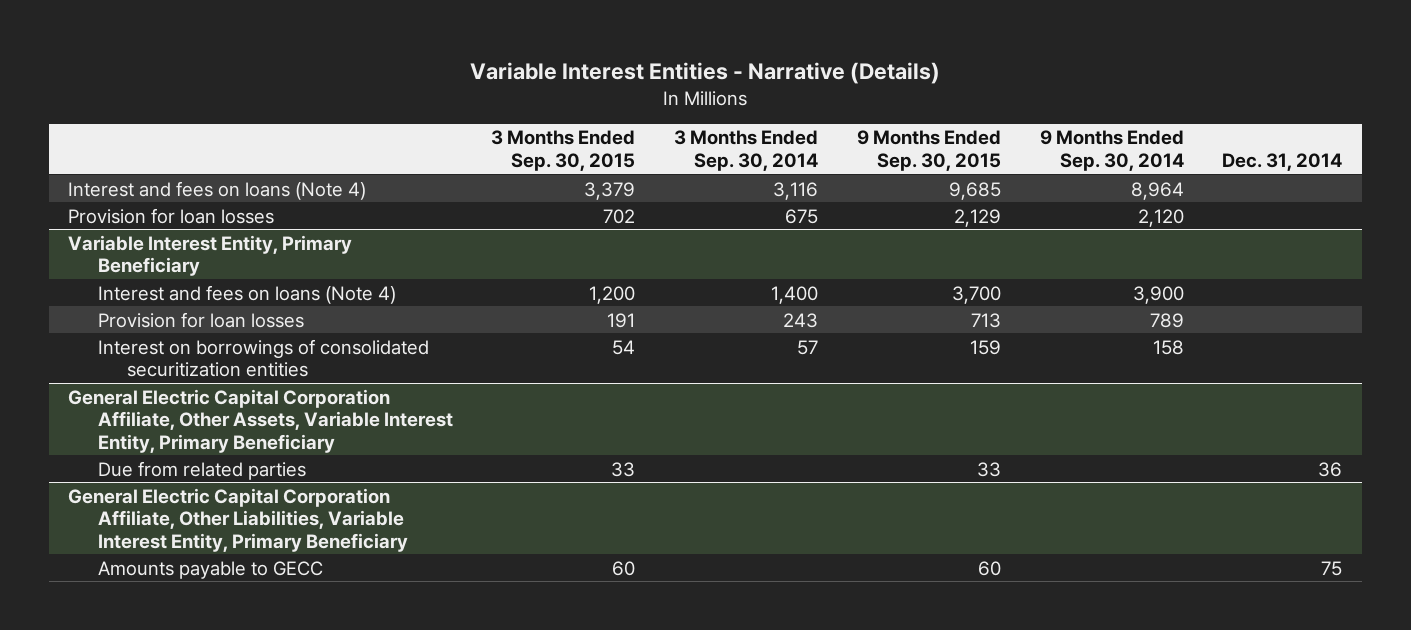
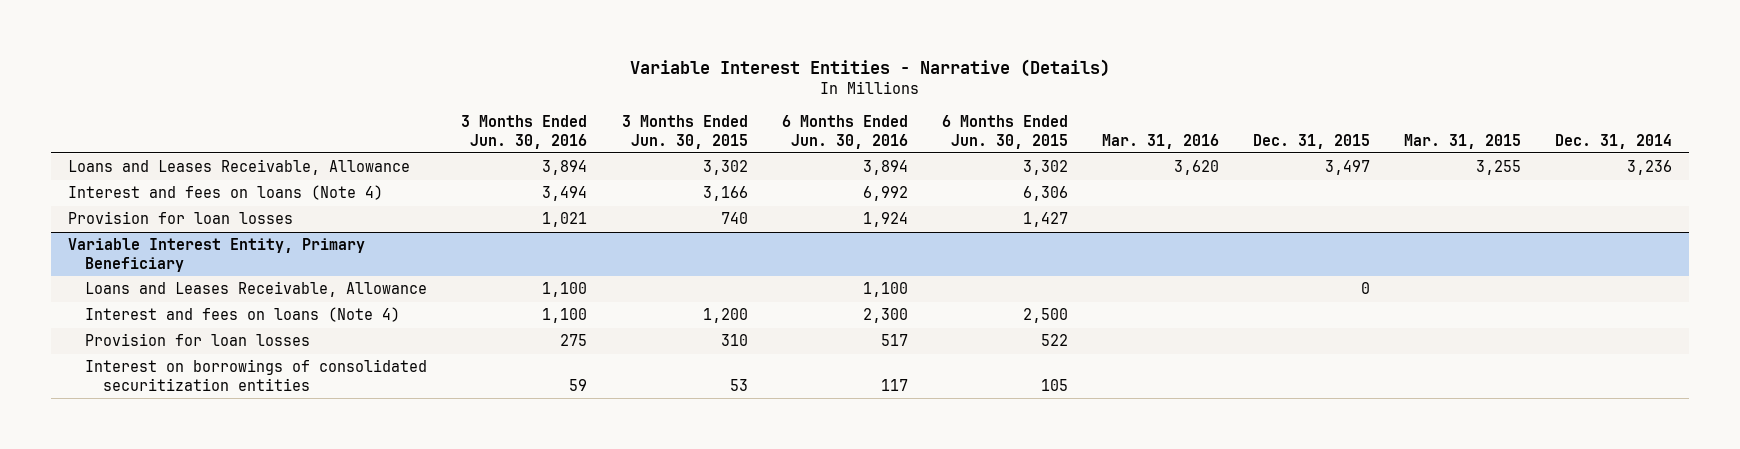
[491,130,636,171] 3 Months Ended Sep. 30, 2015 -> none
[674,130,819,171] 3 Months Ended Sep. 30, 2014 -> none
[856,130,1001,171] 9 Months Ended Sep. 30, 2015 -> none
[1039,130,1184,171] 9 Months Ended Sep. 30, 2014 -> none
none -> [461,114,588,149] 3 Months Ended Jun. 30, 2016
none -> [621,114,748,149] 3 Months Ended Jun. 30, 2015
none -> [781,114,908,149] 6 Months Ended Jun. 30, 2016
none -> [941,114,1068,149] 6 Months Ended Jun. 30, 2015
none -> [1101,133,1219,149] Mar. 31, 2016
none -> [1253,133,1371,149] Dec. 31, 2015
none -> [1404,133,1522,149] Mar. 31, 2015
none -> [67,159,410,176] Loans and Leases Receivable, Allowance
none -> [85,281,428,298] Loans and Leases Receivable, Allowance
[68,388,453,453] General Electric Capital Corporation Affiliate, Other Assets, Variable Interest Entity, Primary Beneficiary -> none
[97,460,306,480] Due from related parties -> none
[68,487,408,552] General Electric Capital Corporation Affiliate, Other Liabilities, Variable Interest Entity, Primary Beneficiary -> none
[97,560,323,579] Amounts payable to GECC -> none

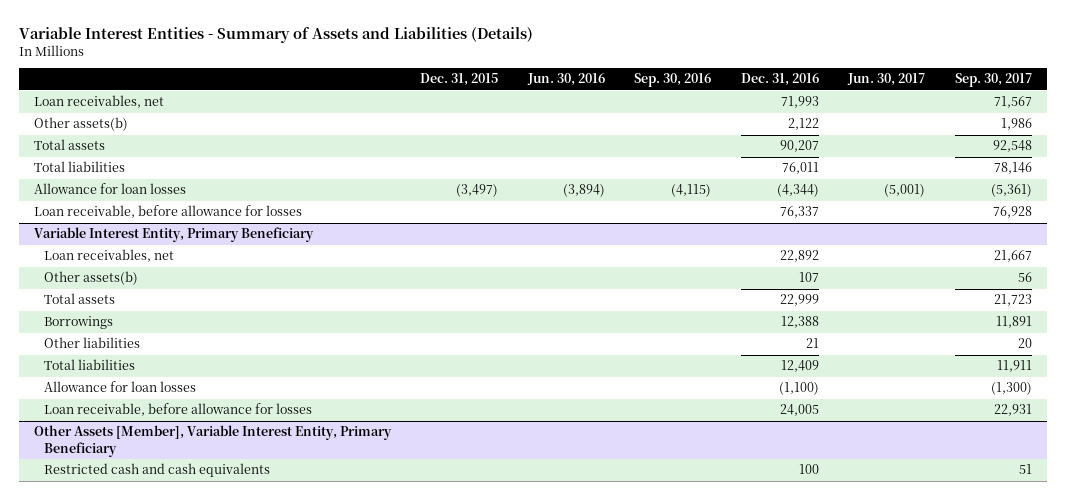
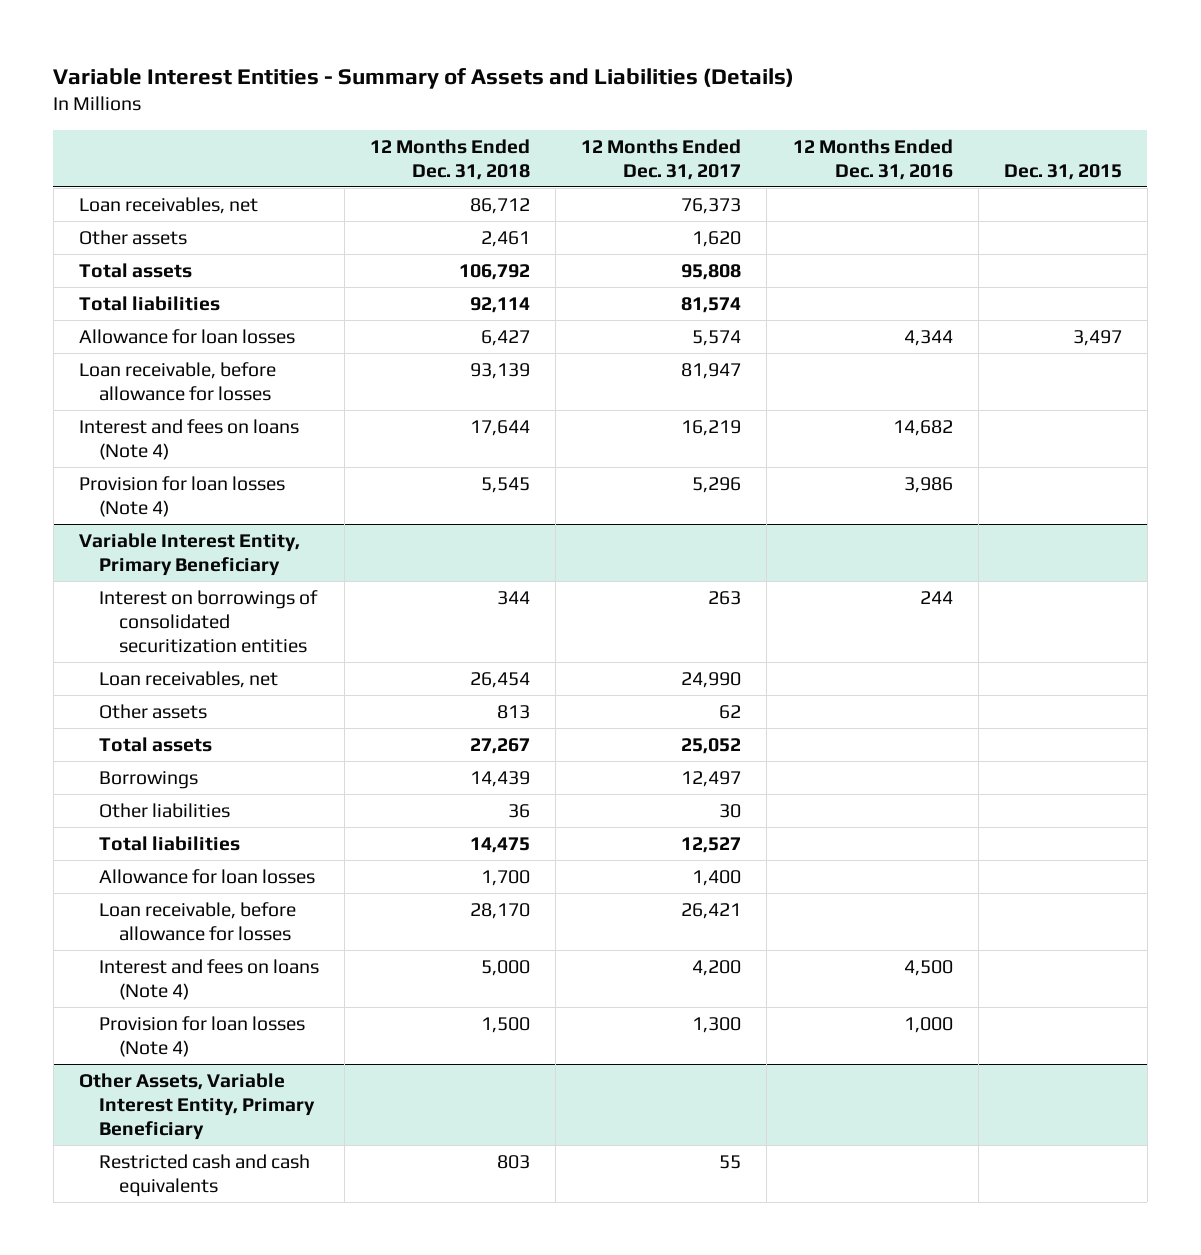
[526,73,605,87] Jun. 30, 2016 -> none
[634,73,712,88] Sep. 30, 2016 -> none
[740,73,819,87] Dec. 31, 2016 -> none
[847,73,926,87] Jun. 30, 2017 -> none
[954,73,1032,88] Sep. 30, 2017 -> none
none -> [370,138,531,180] 12 Months Ended Dec. 31, 2018
none -> [581,138,742,180] 12 Months Ended Dec. 31, 2017
none -> [792,138,953,180] 12 Months Ended Dec. 31, 2016
[33,117,128,132] Other assets(b) -> [78,229,187,245] Other assets
[456,184,499,198] (3,497) -> [1072,329,1122,346] 3,497
none -> [78,418,299,461] Interest and fees on loans (Note 4)
none -> [78,475,285,518] Provision for loan losses (Note 4)
none -> [99,589,319,654] Interest on borrowings of consolidated securitization entities
[43,271,138,286] Other assets(b) -> [99,703,208,719] Other assets
none -> [99,958,320,1001] Interest and fees on loans (Note 4)
none -> [99,1015,306,1058] Provision for loan losses (Note 4)
[33,425,392,457] Other Assets [Member], Variable Interest Entity, Primary Beneficiary -> [78,1072,316,1141] Other Assets, Variable Interest Entity, Primary Beneficiary

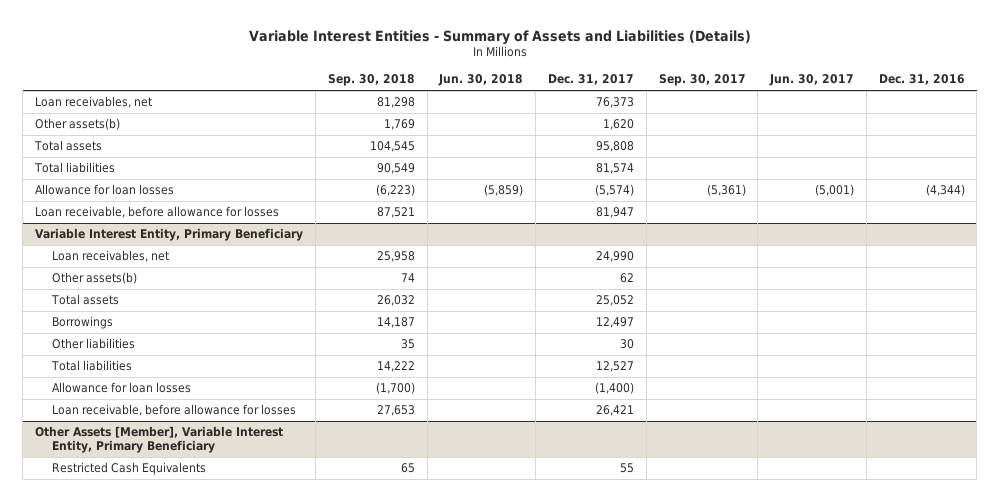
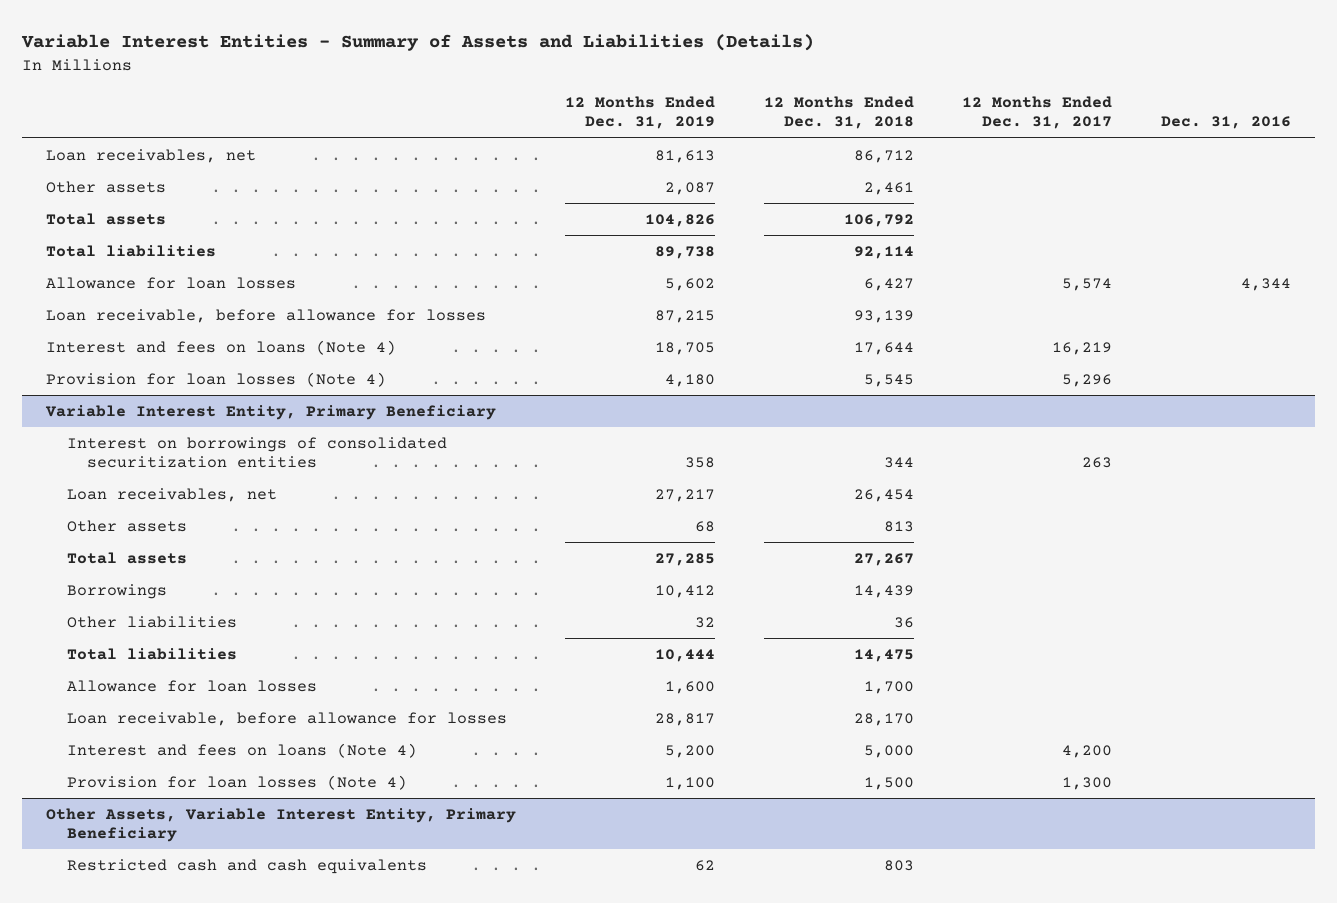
[327,74,415,87] Sep. 30, 2018 -> none
[438,74,524,87] Jun. 30, 2018 -> none
[547,74,634,86] Dec. 31, 2017 -> none
[658,74,746,87] Sep. 30, 2017 -> none
[769,74,855,87] Jun. 30, 2017 -> none
none -> [565,95,716,130] 12 Months Ended Dec. 31, 2019
none -> [763,95,914,130] 12 Months Ended Dec. 31, 2018
none -> [962,95,1113,130] 12 Months Ended Dec. 31, 2017
[35,118,121,131] Other assets(b) -> [46,180,167,193] Other assets
[925,184,965,197] (4,344) -> [1241,277,1292,291] 4,344
none -> [46,339,397,355] Interest and fees on loans (Note 4)
none -> [46,371,387,387] Provision for loan losses (Note 4)
none -> [66,436,447,469] Interest on borrowings of consolidated securitization entities
[52,272,138,285] Other assets(b) -> [66,519,187,532] Other assets
none -> [66,742,417,758] Interest and fees on loans (Note 4)
none -> [66,774,407,790] Provision for loan losses (Note 4)
[35,426,284,454] Other Assets [Member], Variable Interest Entity, Primary Beneficiary -> [46,807,517,843] Other Assets, Variable Interest Entity, Primary Beneficiary
[52,462,207,476] Restricted Cash Equivalents -> [66,858,427,874] Restricted cash and cash equivalents

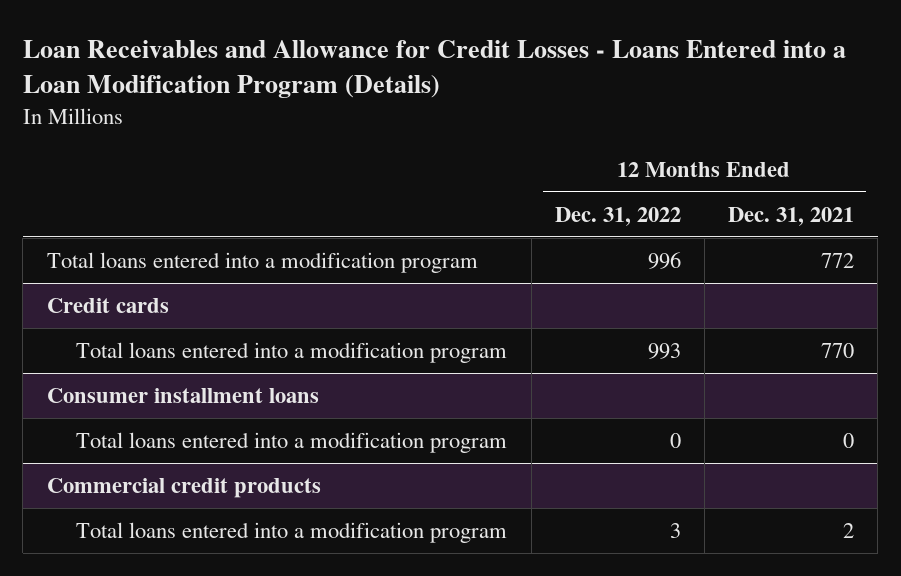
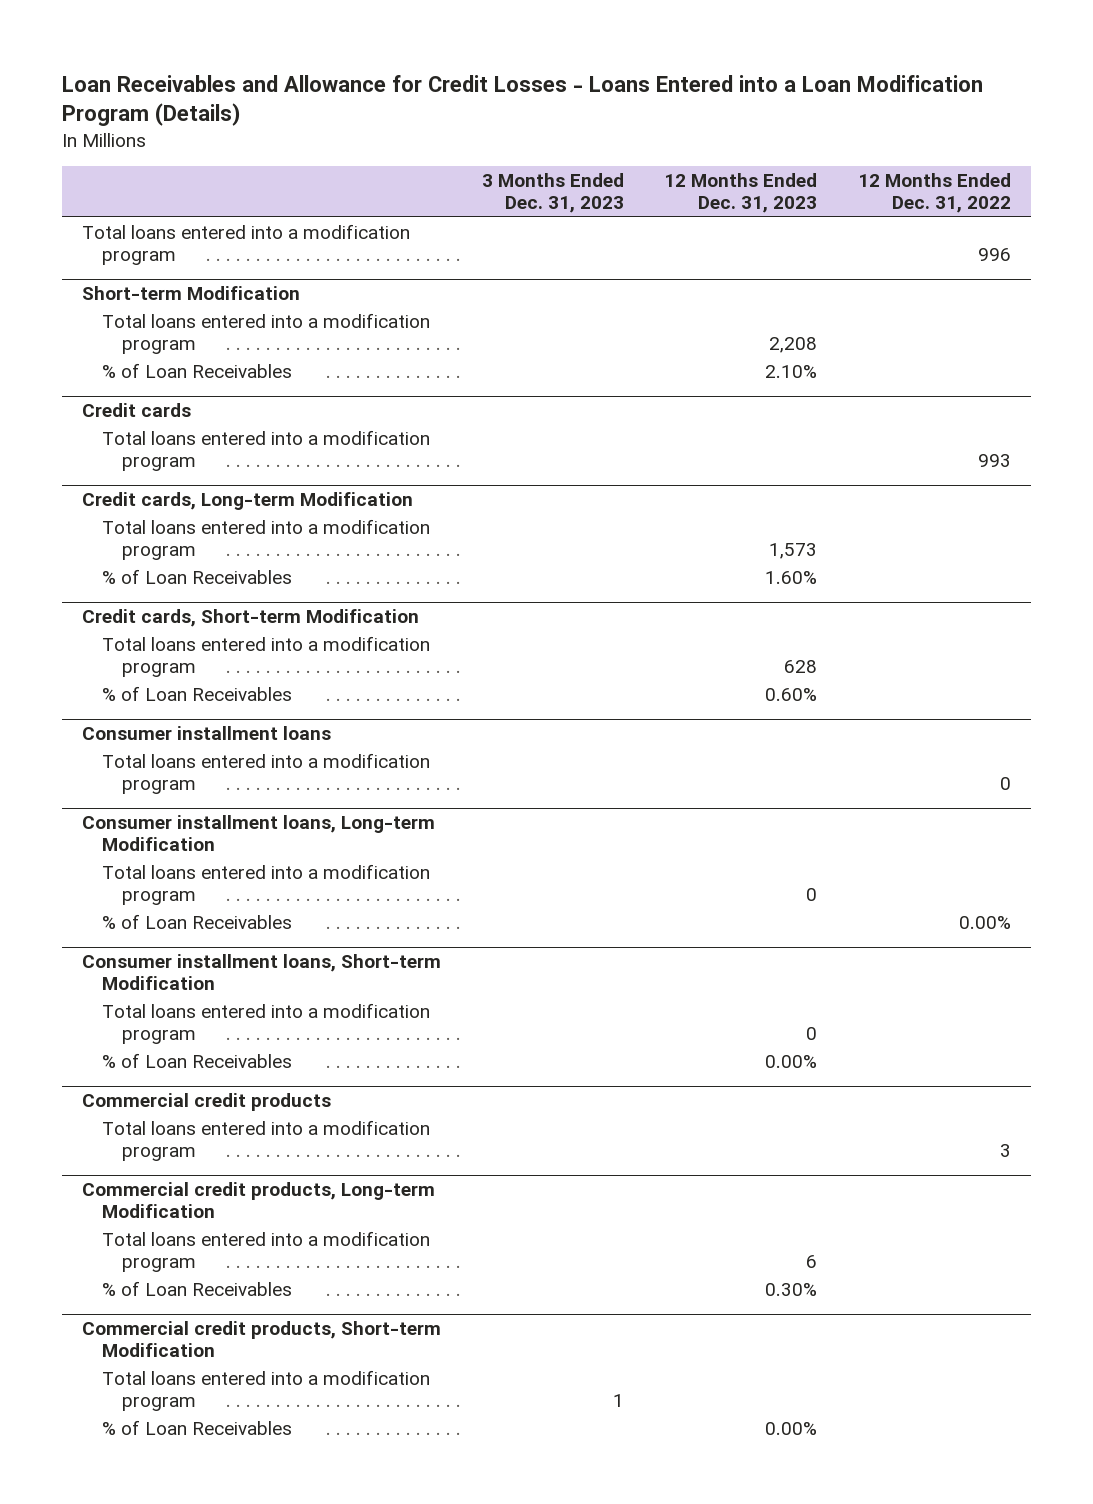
[728,206,855,226] Dec. 31, 2021 -> none
none -> [481,173,624,214] 3 Months Ended Dec. 31, 2023
none -> [664,173,818,214] 12 Months Ended Dec. 31, 2023
none -> [82,285,301,300] Short-term Modification
none -> [101,312,430,355] Total loans entered into a modification program
none -> [101,362,292,378] % of Loan Receivables
none -> [82,491,414,510] Credit cards, Long-term Modification
none -> [101,518,430,561] Total loans entered into a modification program
none -> [101,568,292,584] % of Loan Receivables
none -> [82,608,420,627] Credit cards, Short-term Modification
none -> [101,635,430,678] Total loans entered into a modification program
none -> [101,685,292,701] % of Loan Receivables
none -> [82,814,436,852] Consumer installment loans, Long-term Modification
none -> [101,863,430,906] Total loans entered into a modification program
none -> [101,913,292,929] % of Loan Receivables
none -> [82,953,442,991] Consumer installment loans, Short-term Modification
none -> [101,1002,430,1045] Total loans entered into a modification program
none -> [101,1052,292,1068] % of Loan Receivables
none -> [82,1181,436,1219] Commercial credit products, Long-term Modification
none -> [101,1230,430,1273] Total loans entered into a modification program
none -> [101,1280,292,1296] % of Loan Receivables
none -> [82,1320,442,1358] Commercial credit products, Short-term Modification
none -> [101,1369,430,1412] Total loans entered into a modification program
none -> [101,1419,292,1435] % of Loan Receivables

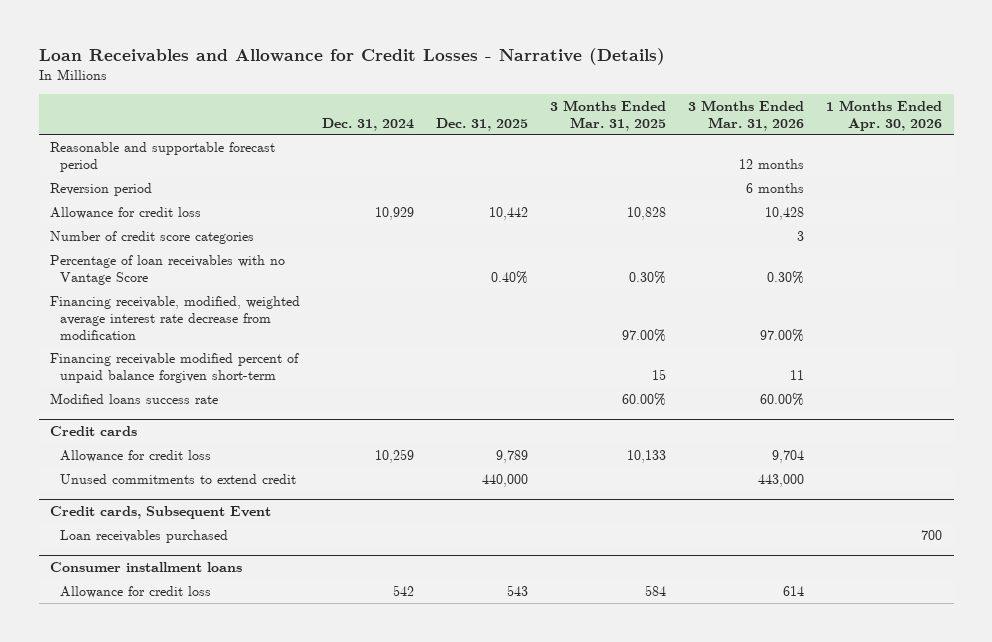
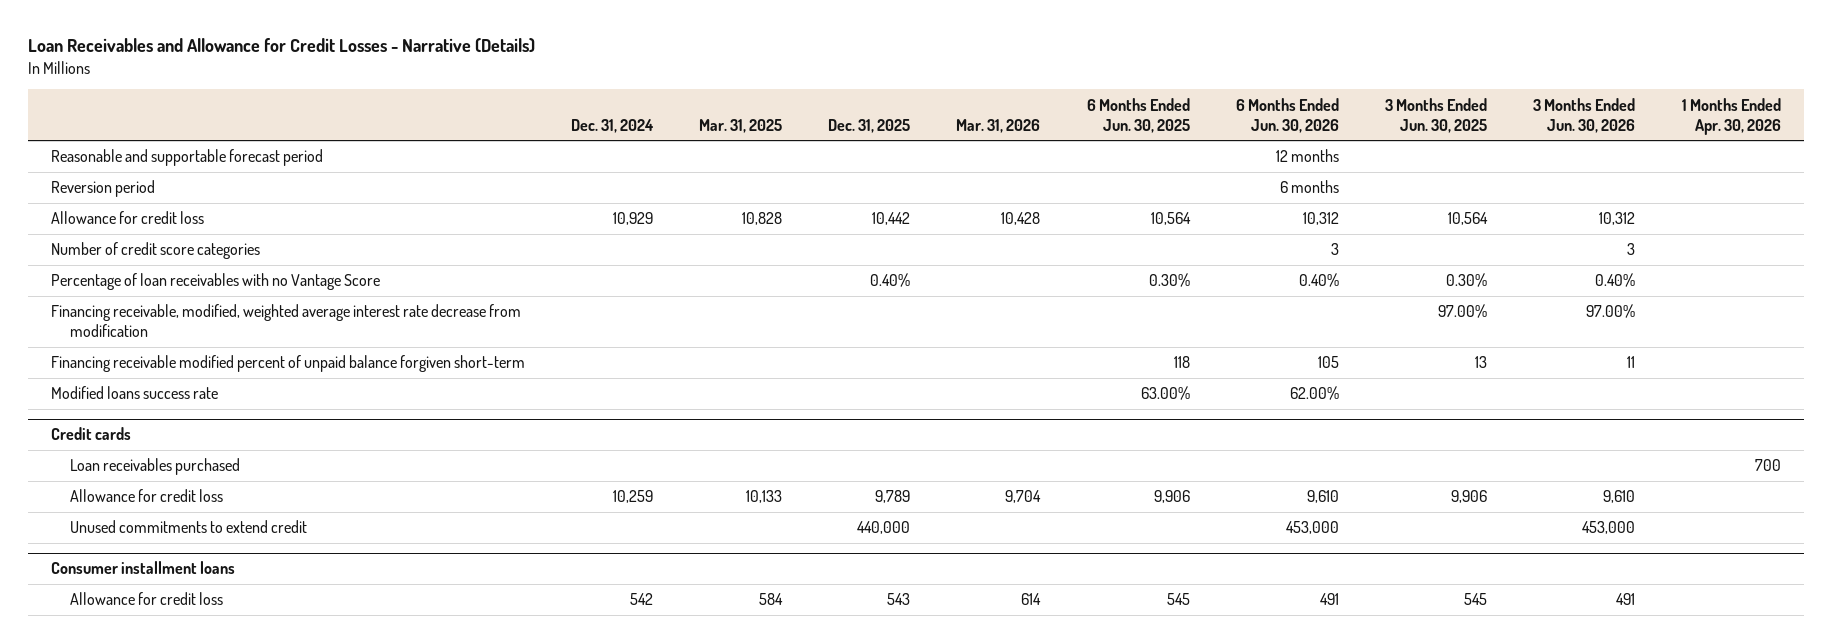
[550,99,667,131] 3 Months Ended Mar. 31, 2025 -> none
[688,99,805,131] 3 Months Ended Mar. 31, 2026 -> none
none -> [699,118,783,133] Mar. 31, 2025
none -> [956,118,1041,133] Mar. 31, 2026
none -> [1086,97,1190,133] 6 Months Ended Jun. 30, 2025
none -> [1235,97,1339,133] 6 Months Ended Jun. 30, 2026
none -> [1385,97,1488,133] 3 Months Ended Jun. 30, 2025
none -> [1533,97,1636,133] 3 Months Ended Jun. 30, 2026
none -> [70,458,241,476] Loan receivables purchased
[49,506,271,520] Credit cards, Subsequent Event -> none
[59,529,228,543] Loan receivables purchased -> none

